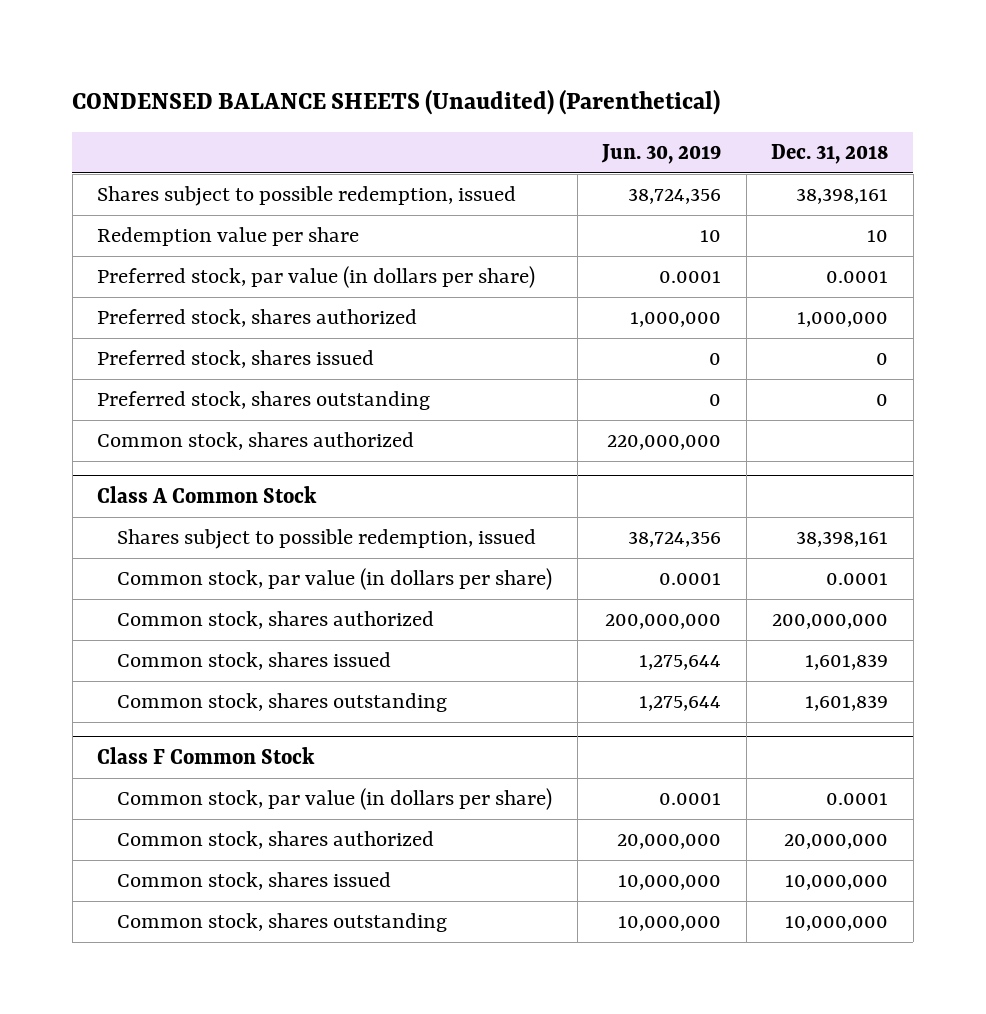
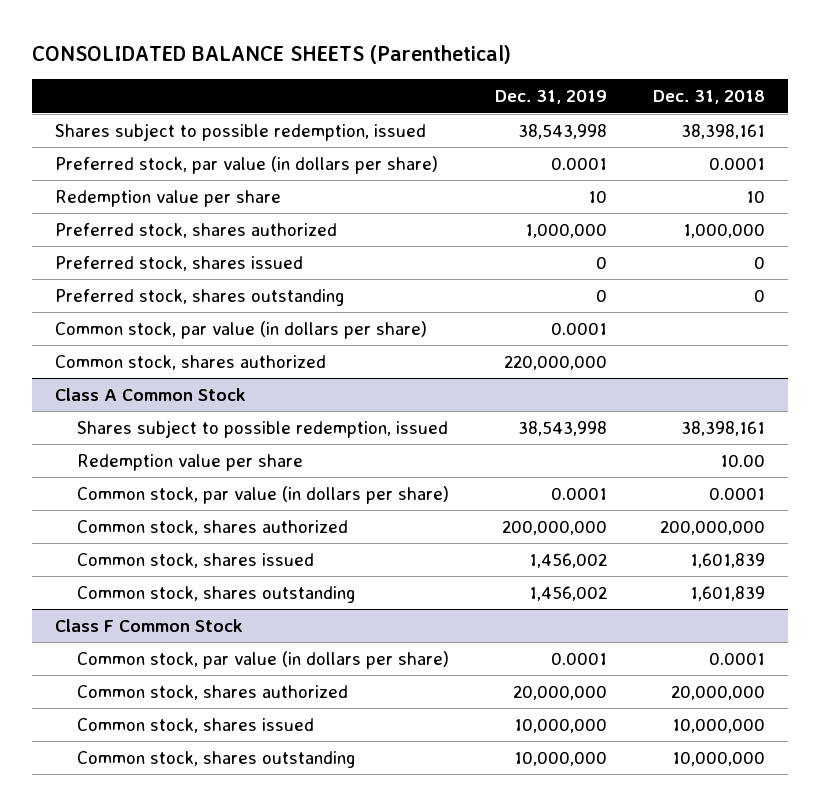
[72,88,721,115] CONDENSED BALANCE SHEETS (Unaudited) (Parenthetical) -> [32,44,512,64] CONSOLIDATED BALANCE SHEETS (Parenthetical)
[601,144,722,165] Jun. 30, 2019 -> none
none -> [494,90,607,105] Dec. 31, 2019
[97,227,360,247] Redemption value per share -> [55,189,282,207] Redemption value per share
none -> [55,320,428,339] Common stock, par value (in dollars per share)
none -> [76,453,303,471] Redemption value per share

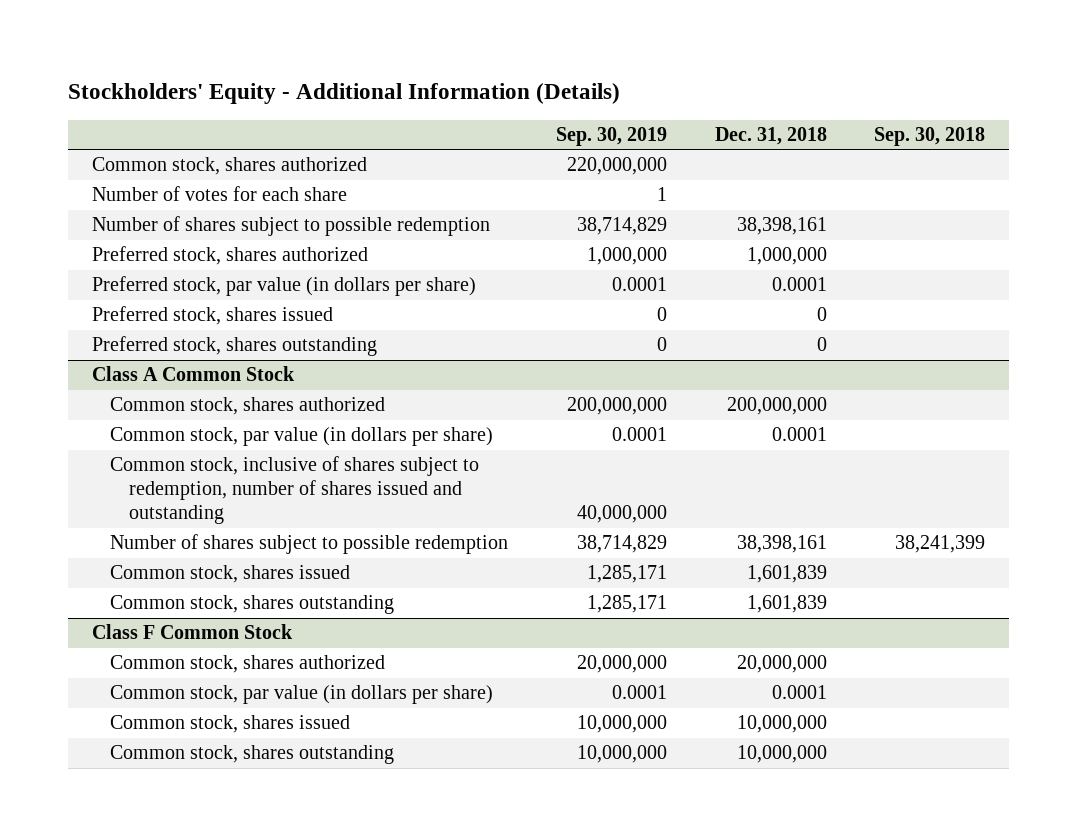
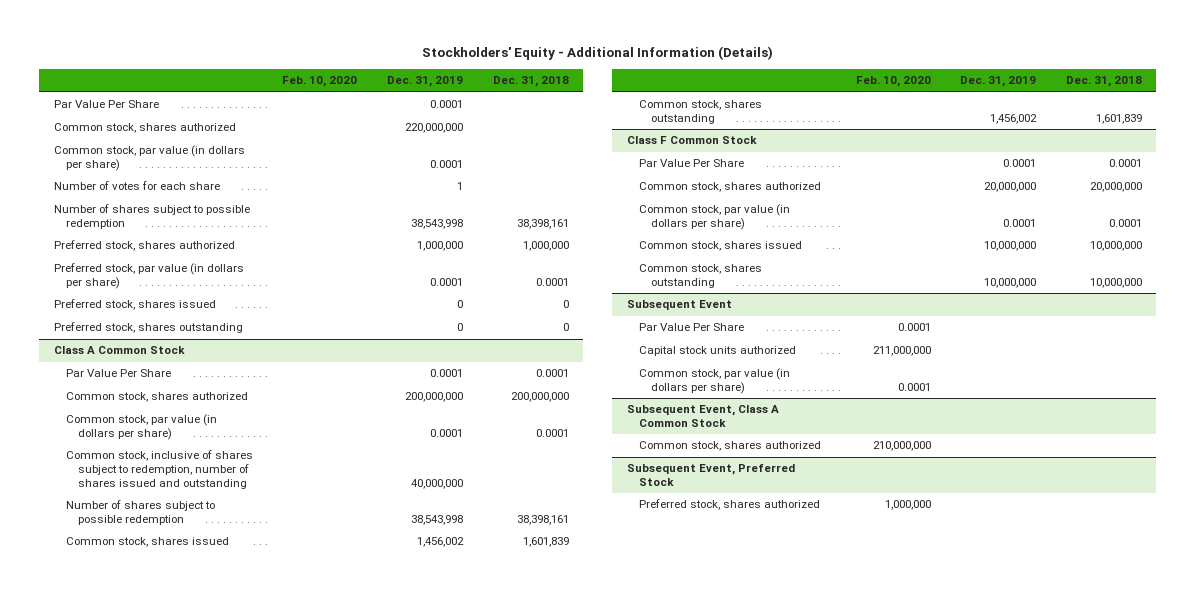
[556,126,668,146] Sep. 30, 2019 -> none
[874,126,986,146] Sep. 30, 2018 -> none
none -> [282,76,358,88] Feb. 10, 2020
none -> [387,76,464,88] Dec. 31, 2019
none -> [54,100,160,109] Par Value Per Share
none -> [54,145,246,172] Common stock, par value (in dollars per share)
none -> [65,369,171,378] Par Value Per Share
none -> [639,159,745,168] Par Value Per Share
none -> [627,300,733,311] Subsequent Event
none -> [639,323,745,332] Par Value Per Share
none -> [639,346,797,357] Capital stock units authorized
none -> [639,368,791,395] Common stock, par value (in dollars per share)
none -> [627,405,780,428] Subsequent Event, Class A Common Stock
none -> [639,441,822,452] Common stock, shares authorized
none -> [627,464,796,487] Subsequent Event, Preferred Stock
none -> [639,499,821,511] Preferred stock, shares authorized

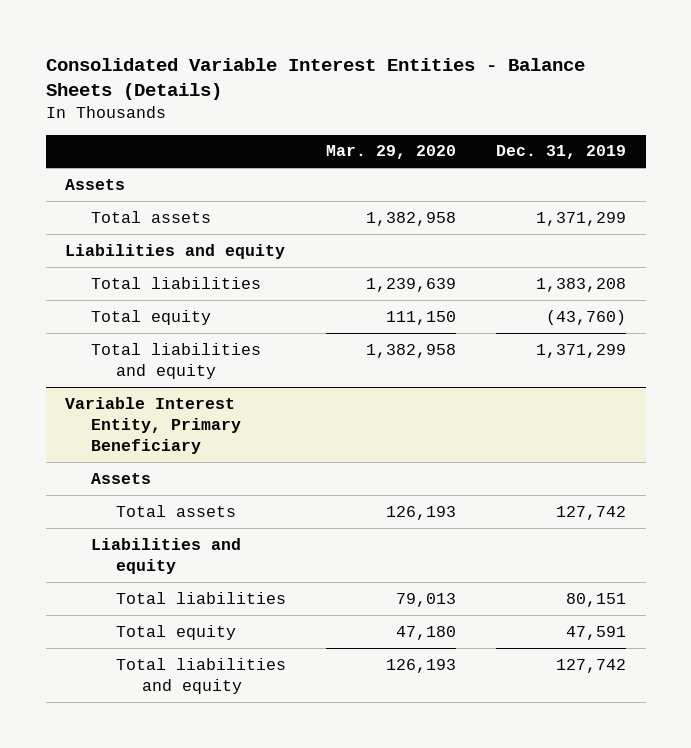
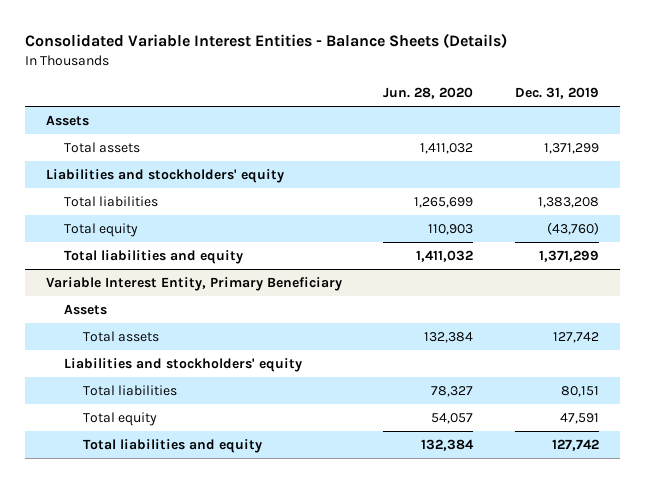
[326,145,457,160] Mar. 29, 2020 -> none
none -> [383,87,474,100] Jun. 28, 2020
[65,243,286,259] Liabilities and equity -> [45,168,284,183] Liabilities and stockholders' equity
[90,537,241,574] Liabilities and equity -> [64,357,303,372] Liabilities and stockholders' equity

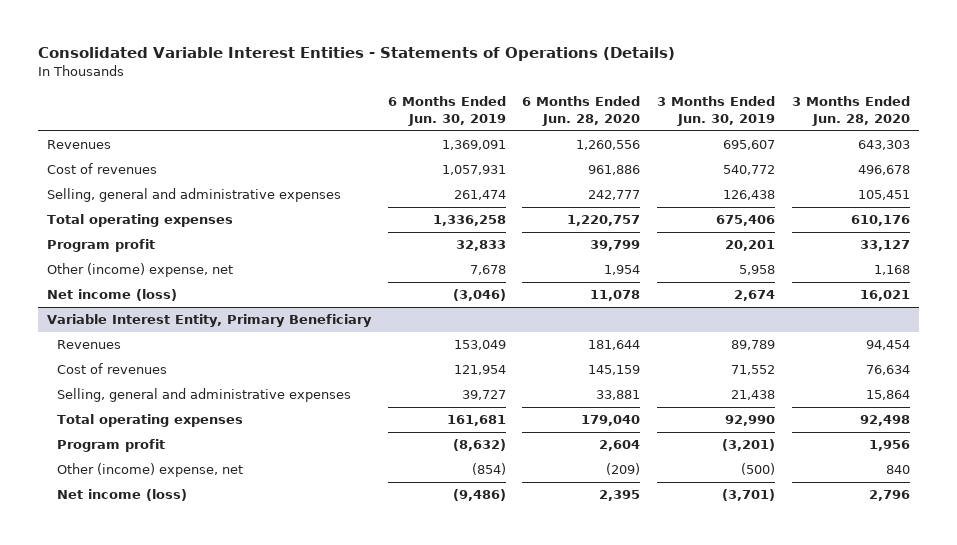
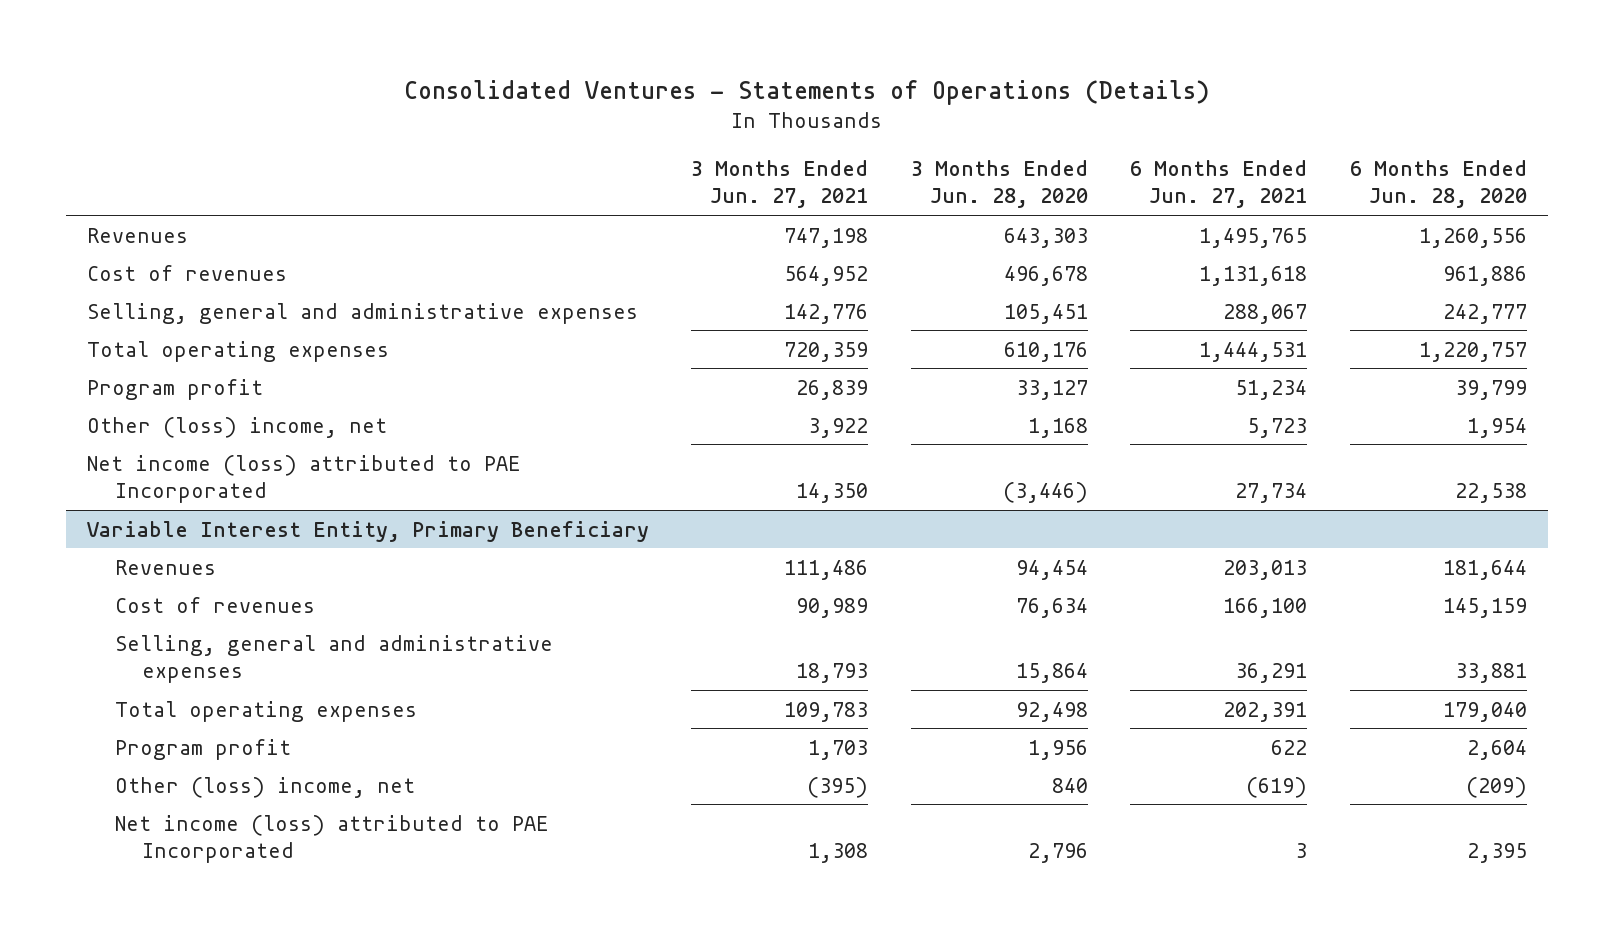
[38,47,676,62] Consolidated Variable Interest Entities - Statements of Operations (Details) -> [403,79,1209,105] Consolidated Ventures - Statements of Operations (Details)
[387,96,506,126] 6 Months Ended Jun. 30, 2019 -> none
[657,96,776,126] 3 Months Ended Jun. 30, 2019 -> none
none -> [691,159,869,209] 3 Months Ended Jun. 27, 2021
none -> [1130,159,1308,209] 6 Months Ended Jun. 27, 2021
[46,263,233,278] Other (income) expense, net -> [86,416,387,438] Other (loss) income, net
[46,289,177,302] Net income (loss) -> [86,454,520,504] Net income (loss) attributed to PAE Incorporated
[590,290,641,302] 11,078 -> [1454,483,1527,504] 22,538
[860,290,911,302] 16,021 -> [1002,482,1088,504] (3,446)
[56,463,243,478] Other (income) expense, net -> [114,776,415,798] Other (loss) income, net
[56,489,187,502] Net income (loss) -> [114,814,548,864] Net income (loss) attributed to PAE Incorporated

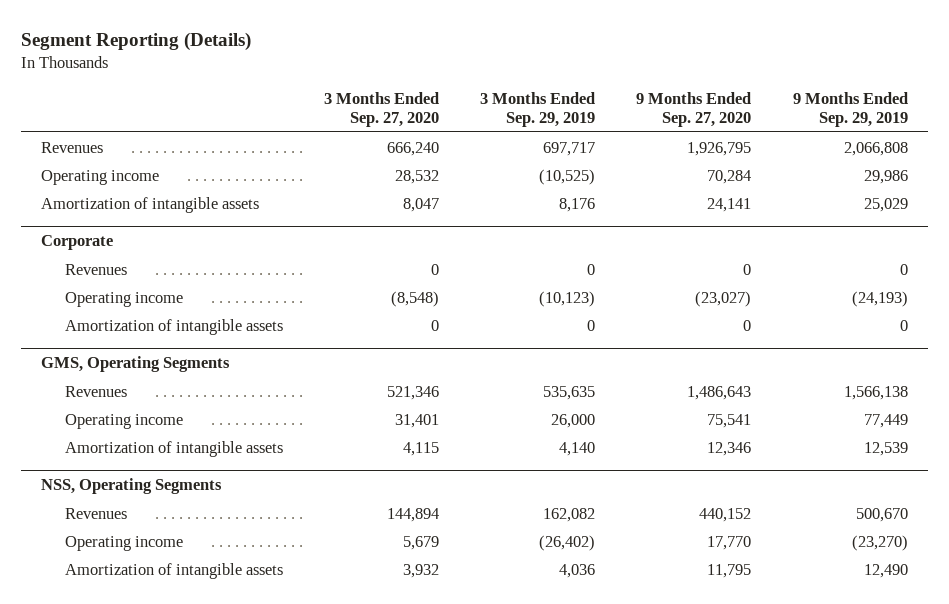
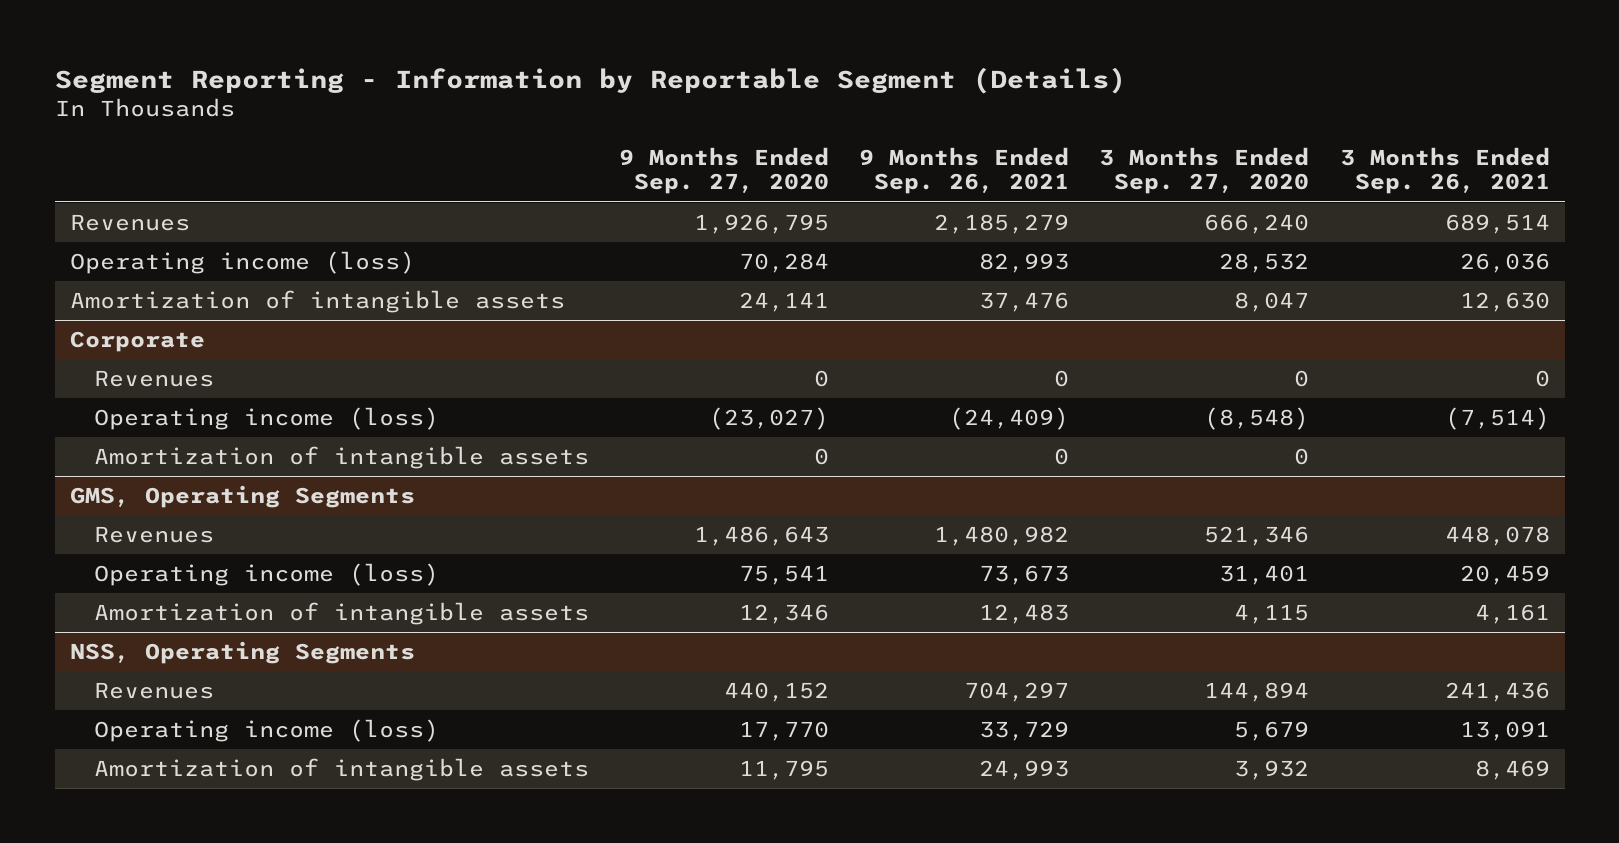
[20,31,251,51] Segment Reporting (Details) -> [54,66,1126,94] Segment Reporting - Information by Reportable Segment (Details)
[480,91,596,127] 3 Months Ended Sep. 29, 2019 -> none
[792,91,908,127] 9 Months Ended Sep. 29, 2019 -> none
none -> [859,146,1070,195] 9 Months Ended Sep. 26, 2021
none -> [1339,146,1550,195] 3 Months Ended Sep. 26, 2021
[41,169,160,185] Operating income -> [69,251,415,275] Operating income (loss)
[64,291,183,307] Operating income -> [93,407,439,431] Operating income (loss)
[64,413,183,429] Operating income -> [93,563,439,587] Operating income (loss)
[64,535,183,551] Operating income -> [93,719,439,743] Operating income (loss)

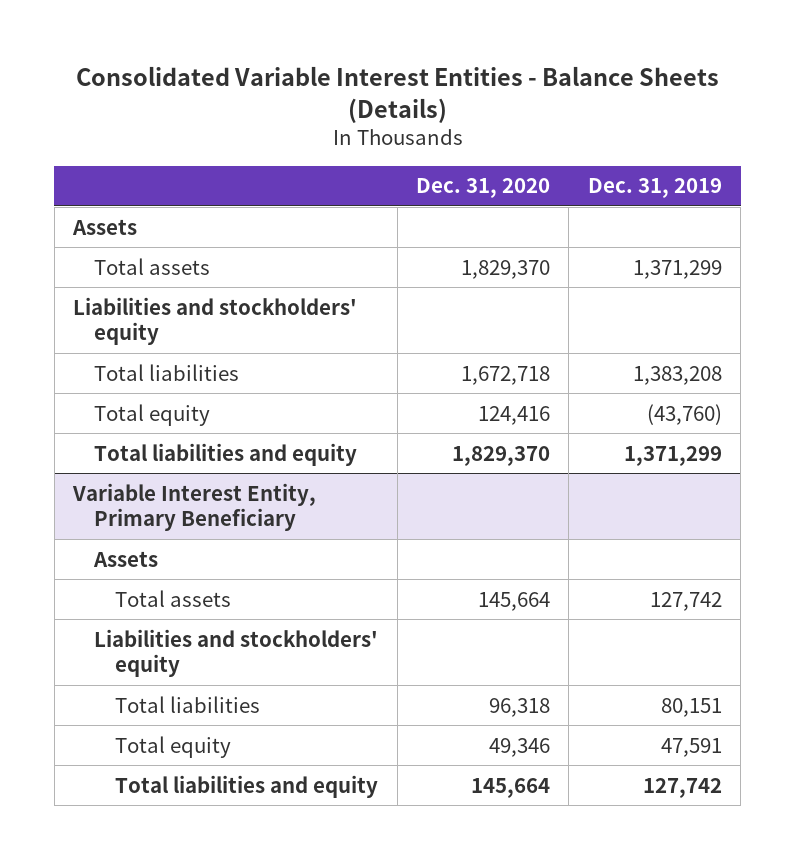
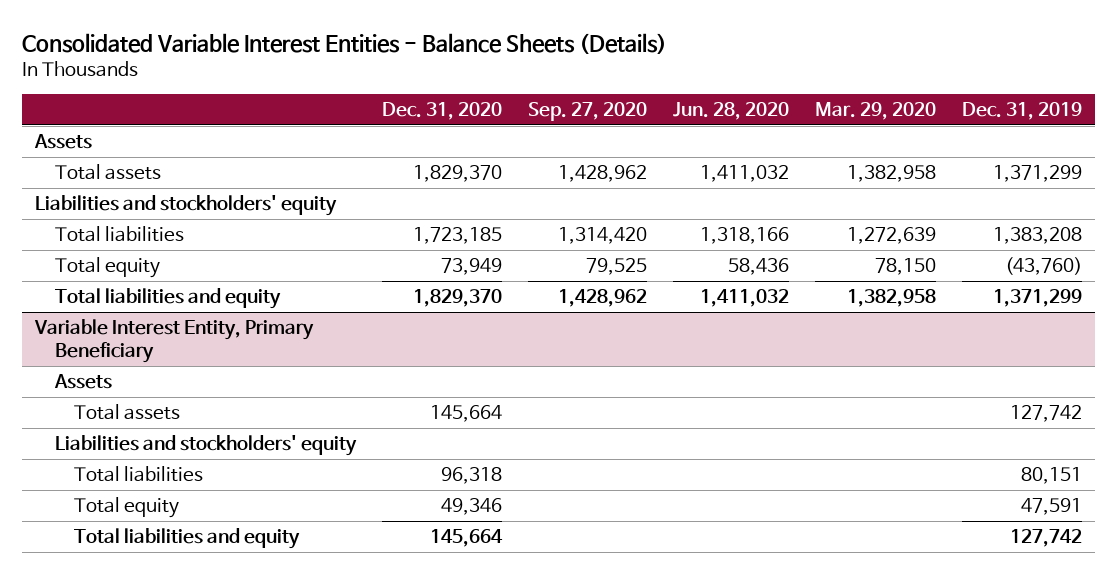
none -> [527,102,647,122] Sep. 27, 2020
none -> [672,102,789,121] Jun. 28, 2020
none -> [815,102,937,121] Mar. 29, 2020
[461,365,551,385] 1,672,718 -> [412,226,502,244] 1,723,185
[478,405,551,425] 124,416 -> [440,257,502,275] 73,949

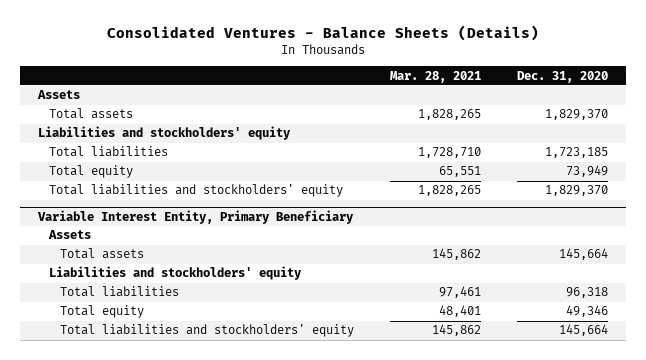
[21,32,667,54] Consolidated Variable Interest Entities - Balance Sheets (Details) -> [106,25,539,42] Consolidated Ventures - Balance Sheets (Details)
[527,102,647,122] Sep. 27, 2020 -> none
[672,102,789,121] Jun. 28, 2020 -> none
[815,102,937,121] Mar. 29, 2020 -> none
[962,102,1083,121] Dec. 31, 2019 -> none
none -> [390,70,482,83] Mar. 28, 2021
[54,287,281,309] Total liabilities and equity -> [48,184,343,198] Total liabilities and stockholders' equity
[74,527,301,549] Total liabilities and equity -> [60,324,355,338] Total liabilities and stockholders' equity

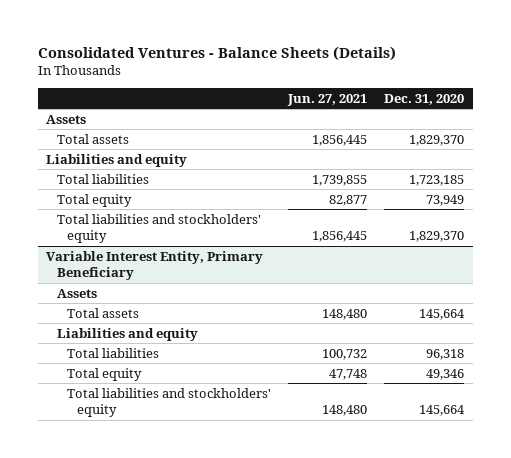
[390,70,482,83] Mar. 28, 2021 -> none
none -> [287,93,368,106] Jun. 27, 2021
[37,126,291,141] Liabilities and stockholders' equity -> [46,153,188,167] Liabilities and equity
[48,266,302,281] Liabilities and stockholders' equity -> [56,327,198,341] Liabilities and equity

